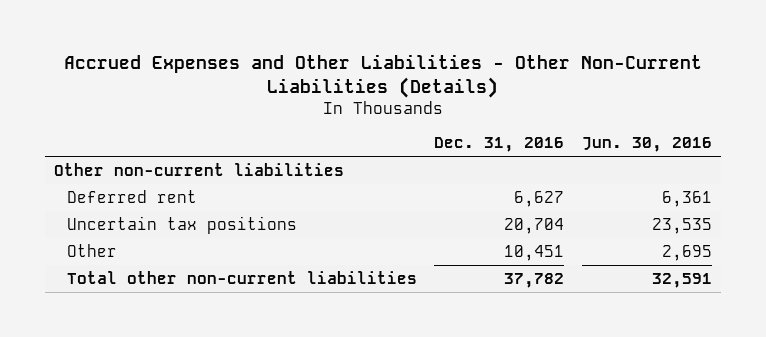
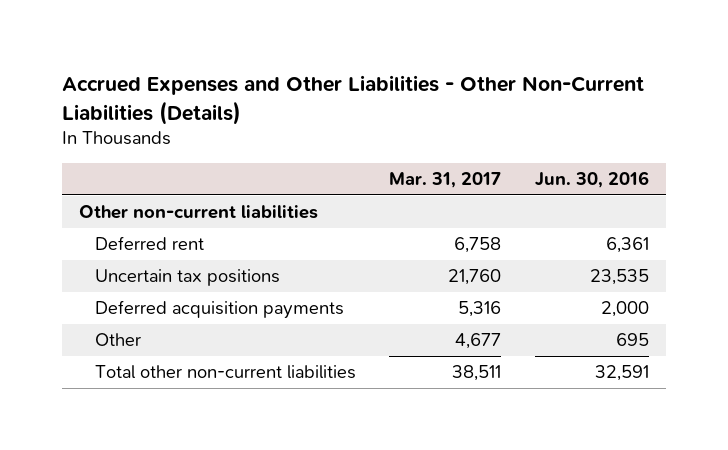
[434,137,565,153] Dec. 31, 2016 -> none
none -> [389,172,502,189] Mar. 31, 2017
none -> [94,300,344,320] Deferred acquisition payments
[662,244,713,261] 2,695 -> [615,333,649,347] 695

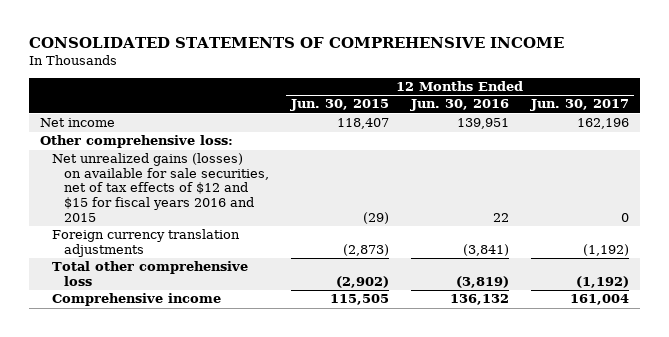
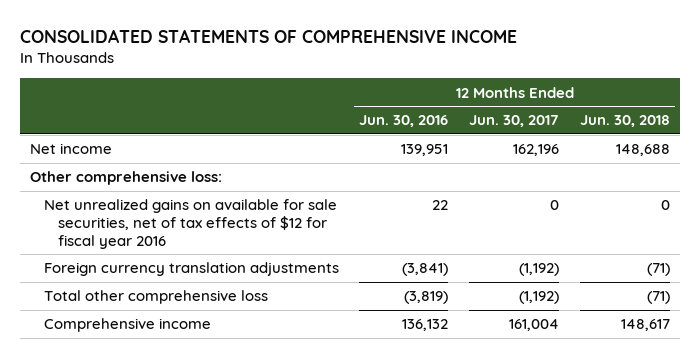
[290,99,390,112] Jun. 30, 2015 -> none
none -> [579,115,670,128] Jun. 30, 2018
[52,153,270,222] Net unrealized gains (losses) on available for sale securities, net of tax effects of $12 and $15 for fiscal years 2016 and 2015 -> [43,199,337,249] Net unrealized gains on available for sale securities, net of tax effects of $12 for fiscal year 2016

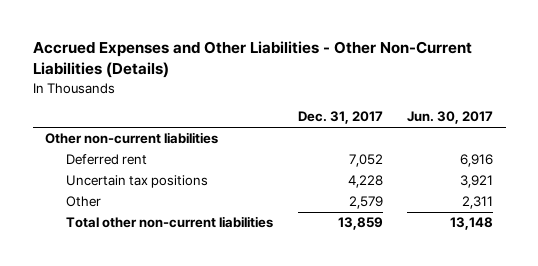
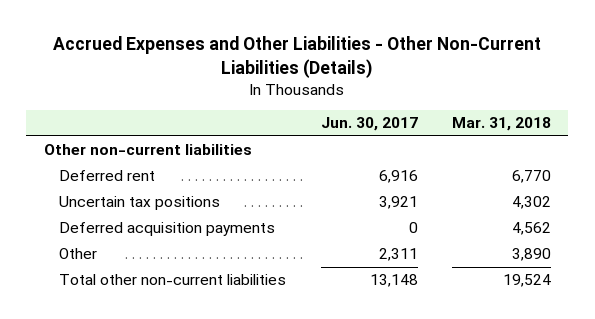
[297,111,383,125] Dec. 31, 2017 -> none
none -> [452,117,552,132] Mar. 31, 2018
none -> [59,222,276,237] Deferred acquisition payments

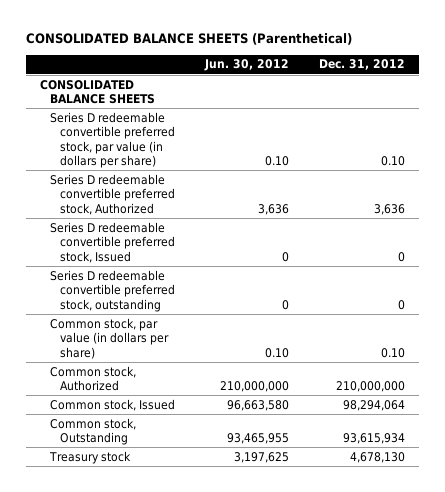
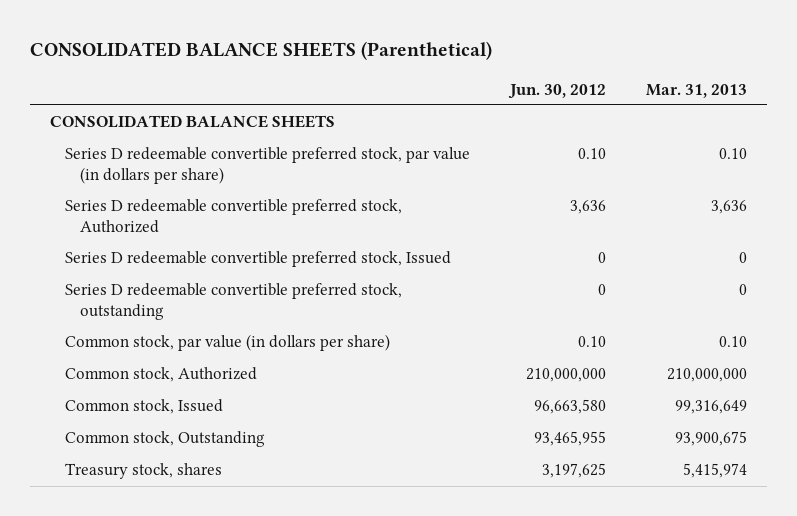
[318,59,405,71] Dec. 31, 2012 -> none
none -> [646,83,748,98] Mar. 31, 2013
[49,450,132,464] Treasury stock -> [64,463,222,480] Treasury stock, shares

